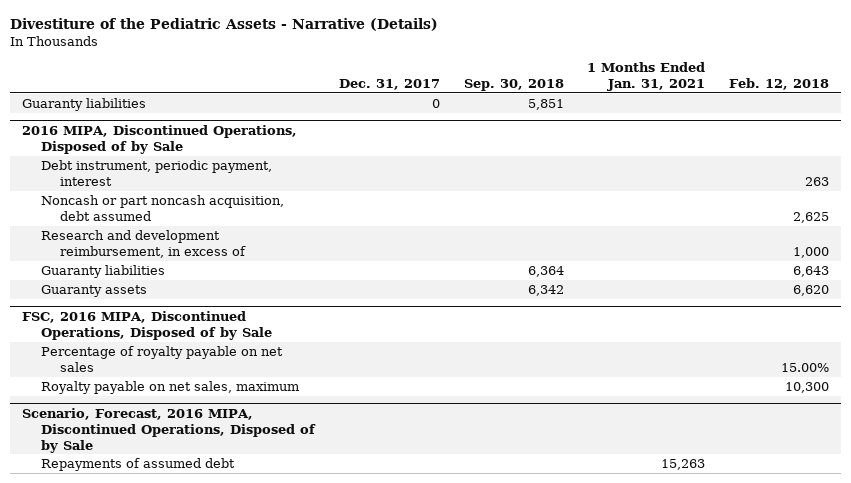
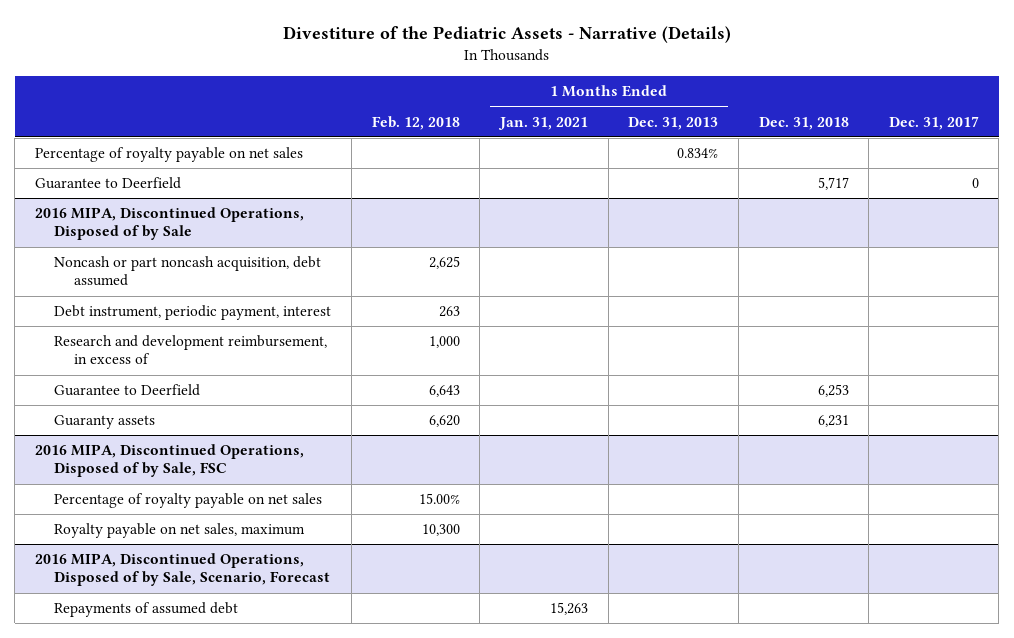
[463,79,564,92] Sep. 30, 2018 -> none
none -> [628,116,719,130] Dec. 31, 2013
none -> [758,116,849,130] Dec. 31, 2018
none -> [34,147,303,163] Percentage of royalty payable on net sales
[21,97,146,111] Guaranty liabilities -> [34,177,181,190] Guarantee to Deerfield
[41,159,273,186] Debt instrument, periodic payment, interest -> [54,305,332,321] Debt instrument, periodic payment, interest
[41,264,166,278] Guaranty liabilities -> [54,384,201,397] Guarantee to Deerfield
[21,310,273,340] FSC, 2016 MIPA, Discontinued Operations, Disposed of by Sale -> [34,444,304,478] 2016 MIPA, Discontinued Operations, Disposed of by Sale, FSC
[21,407,317,453] Scenario, Forecast, 2016 MIPA, Discontinued Operations, Disposed of by Sale -> [34,553,331,587] 2016 MIPA, Discontinued Operations, Disposed of by Sale, Scenario, Forecast

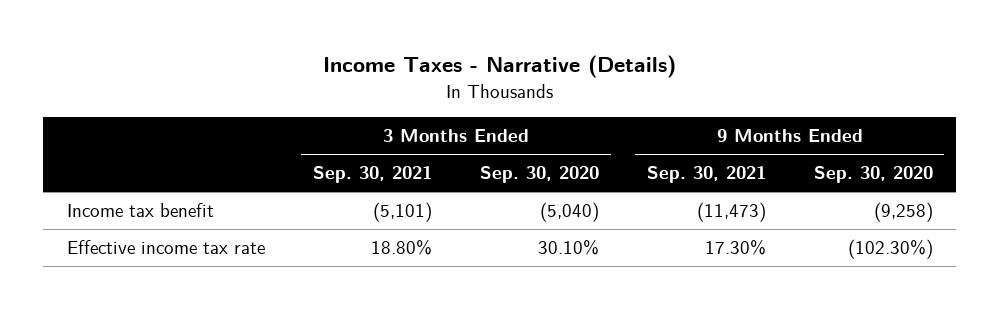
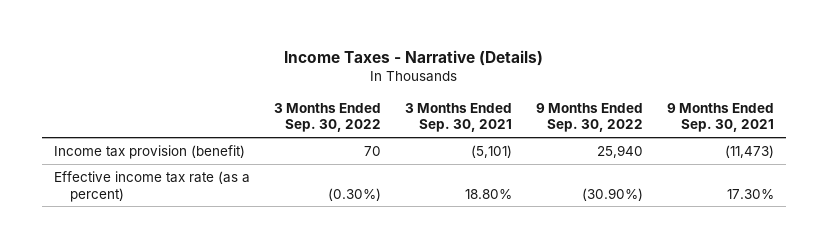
[479,166,599,184] Sep. 30, 2020 -> none
[813,166,933,184] Sep. 30, 2020 -> none
none -> [273,102,381,133] 3 Months Ended Sep. 30, 2022
none -> [535,102,643,133] 9 Months Ended Sep. 30, 2022
[66,203,214,218] Income tax benefit -> [53,144,245,159] Income tax provision (benefit)
[66,240,265,255] Effective income tax rate -> [53,170,250,202] Effective income tax rate (as a percent)

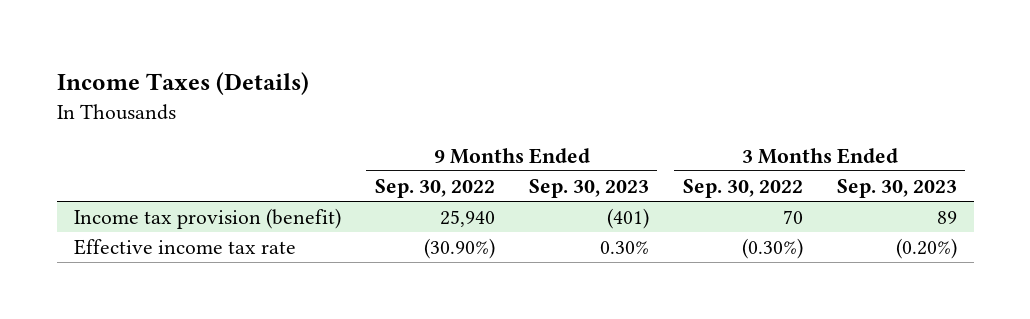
[283,49,543,66] Income Taxes - Narrative (Details) -> [56,72,309,96] Income Taxes (Details)
[404,102,512,133] 3 Months Ended Sep. 30, 2021 -> none
[666,102,774,133] 9 Months Ended Sep. 30, 2021 -> none
none -> [528,179,649,199] Sep. 30, 2023
none -> [836,179,957,199] Sep. 30, 2023
[53,170,250,202] Effective income tax rate (as a percent) -> [73,239,296,256] Effective income tax rate

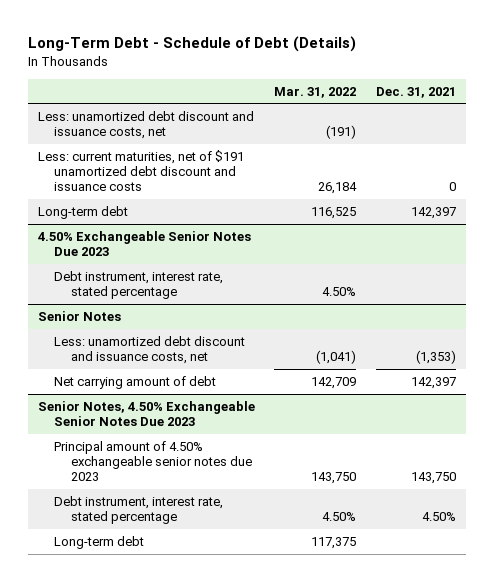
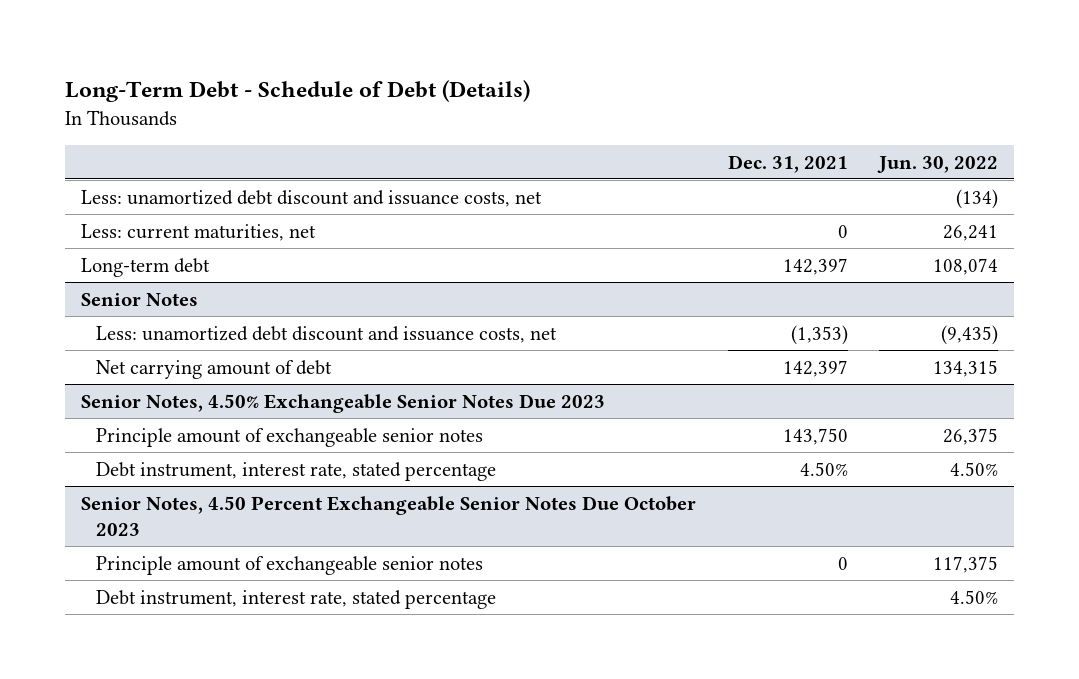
[274,86,357,98] Mar. 31, 2022 -> none
none -> [877,155,999,173] Jun. 30, 2022
[37,149,244,192] Less: current maturities, net of $191 unamortized debt discount and issuance costs -> [80,223,316,241] Less: current maturities, net
[37,230,251,257] 4.50% Exchangeable Senior Notes Due 2023 -> none
[54,270,224,300] Debt instrument, interest rate, stated percentage -> none
[54,440,252,482] Principal amount of 4.50% exchangeable senior notes due 2023 -> [95,427,483,447] Principle amount of exchangeable senior notes
[54,535,145,549] Long-term debt -> none
none -> [80,495,696,536] Senior Notes, 4.50 Percent Exchangeable Senior Notes Due October 2023
none -> [95,555,483,575] Principle amount of exchangeable senior notes
none -> [95,589,496,609] Debt instrument, interest rate, stated percentage

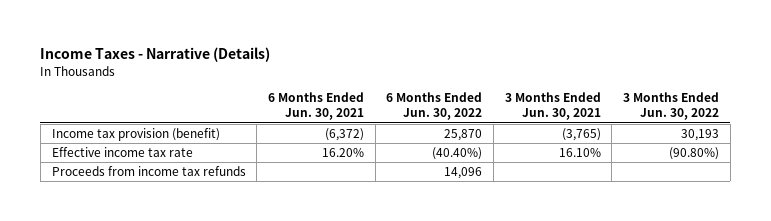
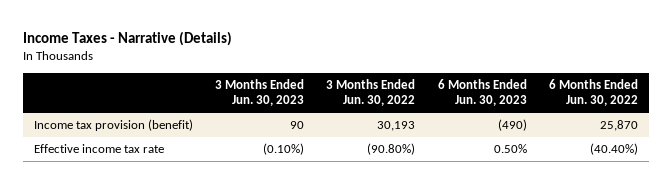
[267,91,364,121] 6 Months Ended Jun. 30, 2021 -> none
[504,91,601,121] 3 Months Ended Jun. 30, 2021 -> none
none -> [215,78,305,107] 3 Months Ended Jun. 30, 2023
none -> [437,78,527,107] 6 Months Ended Jun. 30, 2023
[51,166,246,177] Proceeds from income tax refunds -> none

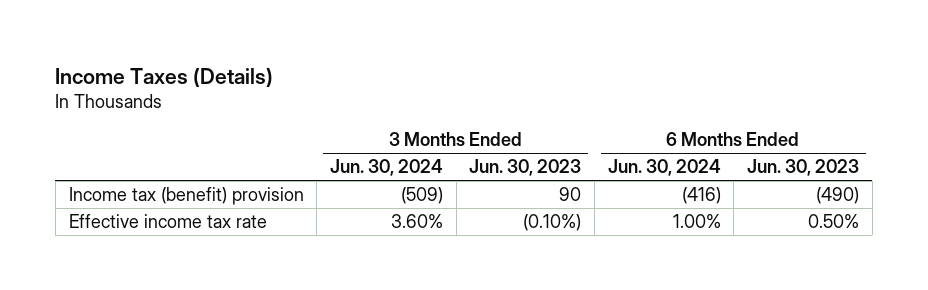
[22,30,232,46] Income Taxes - Narrative (Details) -> [55,66,274,87] Income Taxes (Details)
[326,78,416,107] 3 Months Ended Jun. 30, 2022 -> none
[548,78,638,107] 6 Months Ended Jun. 30, 2022 -> none
none -> [329,159,443,177] Jun. 30, 2024
none -> [607,159,721,177] Jun. 30, 2024
[33,118,193,131] Income tax provision (benefit) -> [68,187,304,206] Income tax (benefit) provision

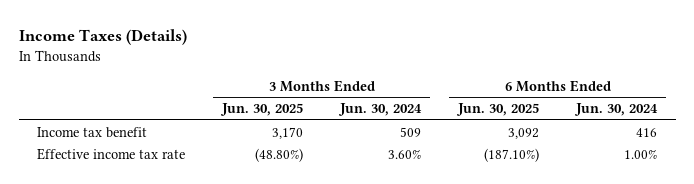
[469,159,582,177] Jun. 30, 2023 -> none
[747,159,860,177] Jun. 30, 2023 -> none
none -> [220,103,304,117] Jun. 30, 2025
none -> [456,103,540,117] Jun. 30, 2025
[68,187,304,206] Income tax (benefit) provision -> [37,126,148,138] Income tax benefit
[400,187,443,205] (509) -> [400,126,422,137] 509
[681,187,721,205] (416) -> [636,127,658,137] 416

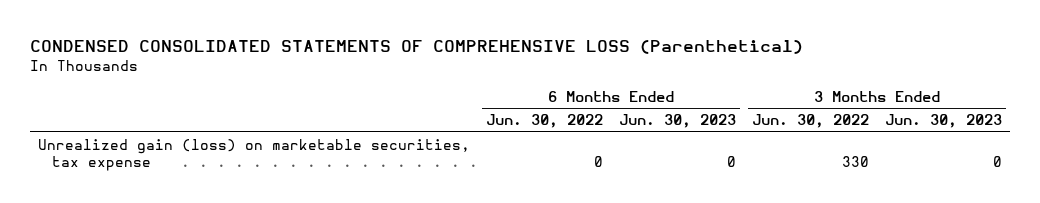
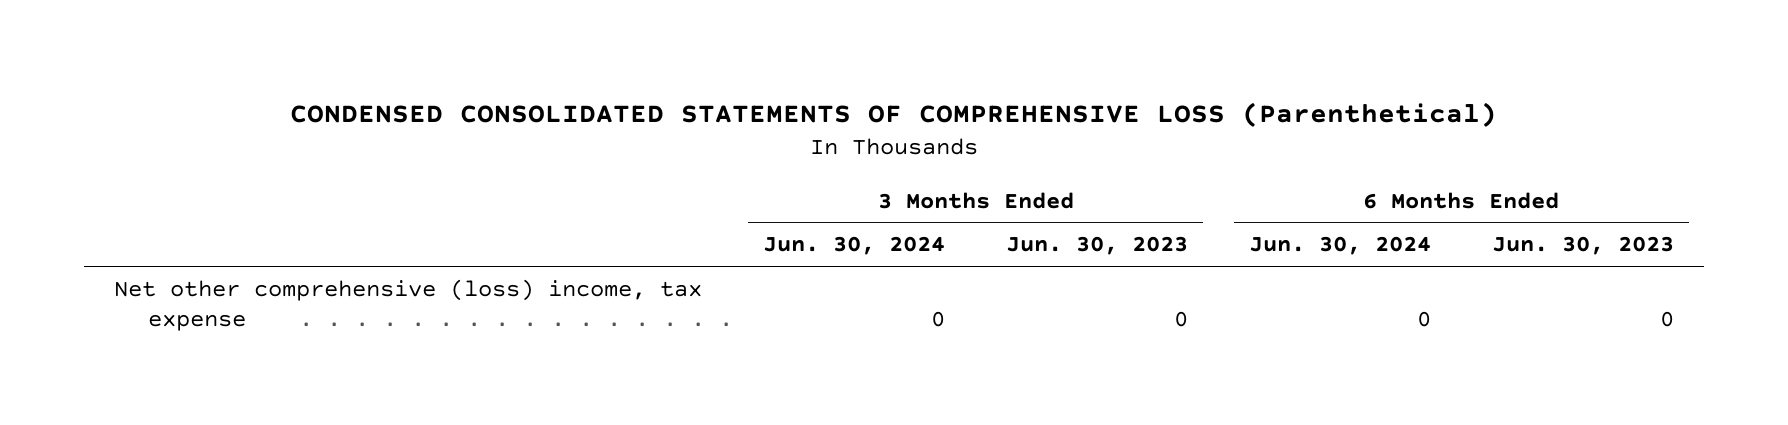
[486,114,604,129] Jun. 30, 2022 -> none
[751,114,869,129] Jun. 30, 2022 -> none
none -> [763,236,946,256] Jun. 30, 2024
none -> [1249,236,1432,256] Jun. 30, 2024
[38,139,471,172] Unrealized gain (loss) on marketable securities, tax expense -> [114,279,703,332] Net other comprehensive (loss) income, tax expense

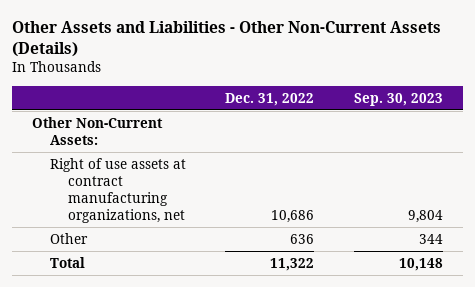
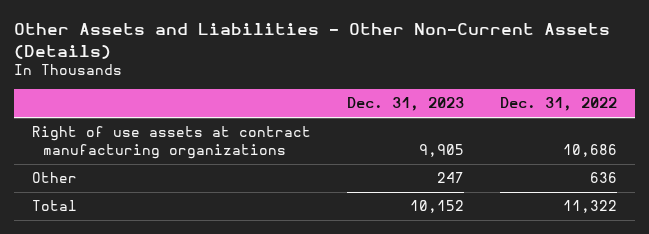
[353,92,443,106] Sep. 30, 2023 -> none
none -> [346,97,464,112] Dec. 31, 2023
[31,116,163,145] Other Non-Current Assets: -> none
[49,157,186,224] Right of use assets at contract manufacturing organizations, net -> [31,126,311,160] Right of use assets at contract manufacturing organizations

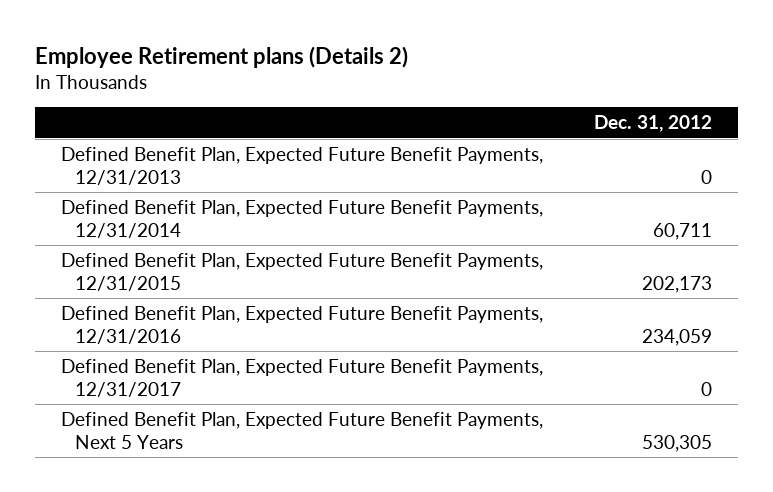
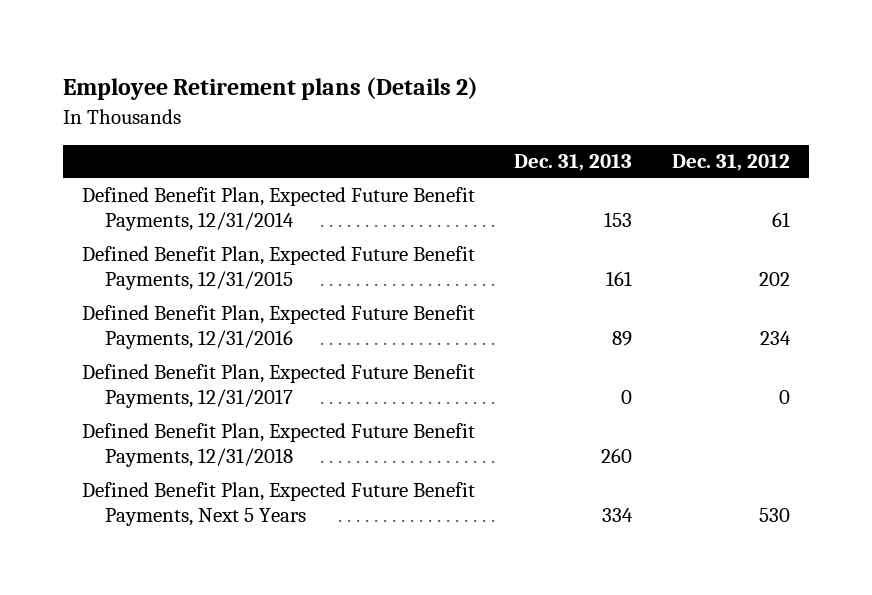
none -> [514,154,633,172] Dec. 31, 2013
[60,305,543,344] Defined Benefit Plan, Expected Future Benefit Payments, 12/31/2016 -> none
[60,146,543,185] Defined Benefit Plan, Expected Future Benefit Payments, 12/31/2013 -> [82,186,476,232] Defined Benefit Plan, Expected Future Benefit Payments, 12/31/2014
[701,169,713,184] 0 -> [771,212,790,228] 61
[60,199,543,238] Defined Benefit Plan, Expected Future Benefit Payments, 12/31/2014 -> [82,245,476,291] Defined Benefit Plan, Expected Future Benefit Payments, 12/31/2015
[653,222,713,240] 60,711 -> [758,272,790,287] 202
[60,252,543,291] Defined Benefit Plan, Expected Future Benefit Payments, 12/31/2015 -> [82,304,476,350] Defined Benefit Plan, Expected Future Benefit Payments, 12/31/2016
[642,275,713,293] 202,173 -> [759,331,791,346] 234
none -> [82,422,476,468] Defined Benefit Plan, Expected Future Benefit Payments, 12/31/2018
[642,434,713,452] 530,305 -> [758,508,790,523] 530

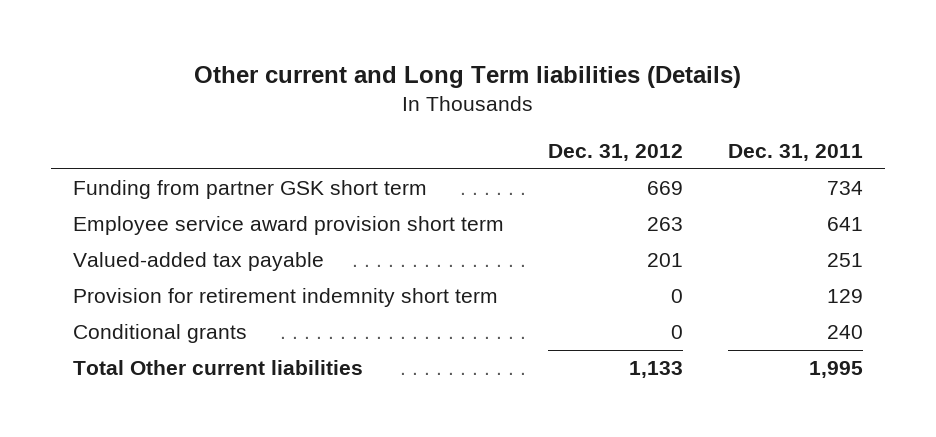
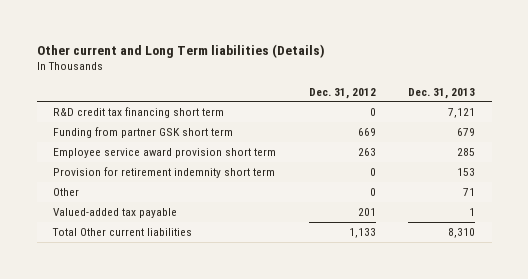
[727,143,863,161] Dec. 31, 2011 -> none
none -> [408,87,476,99] Dec. 31, 2013
none -> [53,106,225,118] R&D credit tax financing short term
[73,324,248,344] Conditional grants -> none
none -> [53,187,80,196] Other
[73,252,325,272] Valued-added tax payable -> [53,207,178,218] Valued-added tax payable

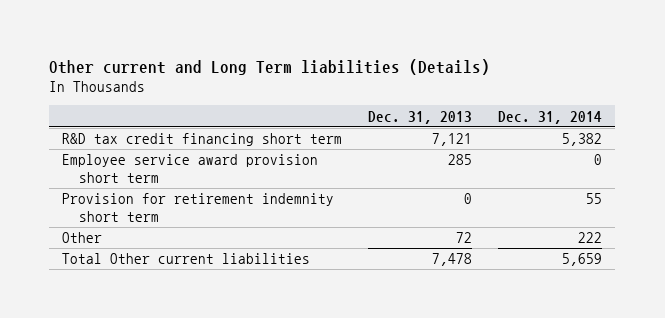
[308,87,376,99] Dec. 31, 2012 -> none
none -> [498,110,603,124] Dec. 31, 2014
[53,126,234,138] Funding from partner GSK short term -> none
[53,106,225,118] R&D credit tax financing short term -> [62,133,343,147] R&D tax credit financing short term
[53,207,178,218] Valued-added tax payable -> none
[457,167,476,176] 153 -> [464,193,473,205] 0
[463,187,476,196] 71 -> [456,232,473,244] 72
[448,227,476,238] 8,310 -> [432,253,473,267] 7,478

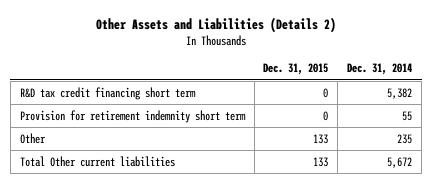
[49,58,491,75] Other current and Long Term liabilities (Details) -> [95,16,336,33] Other Assets and Liabilities (Details 2)
[368,110,473,124] Dec. 31, 2013 -> none
none -> [263,63,329,76] Dec. 31, 2015
[62,154,319,184] Employee service award provision short term -> none
[578,232,603,244] 222 -> [397,133,413,144] 235
[562,253,603,267] 5,659 -> [387,156,413,168] 5,672

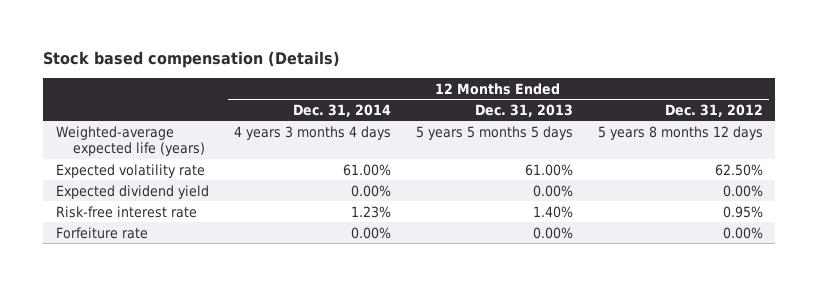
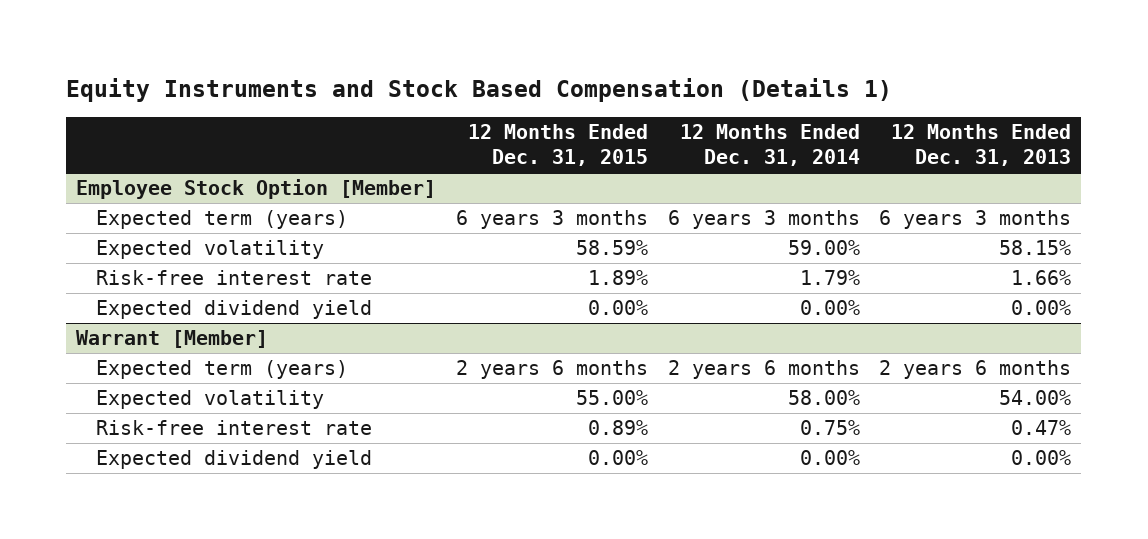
[43,51,341,69] Stock based compensation (Details) -> [66,77,893,102] Equity Instruments and Stock Based Compensation (Details 1)
[664,103,763,117] Dec. 31, 2012 -> none
none -> [467,123,648,167] 12 Months Ended Dec. 31, 2015
none -> [76,179,437,200] Employee Stock Option [Member]
[55,125,205,157] Weighted-average expected life (years) -> [96,210,349,230] Expected term (years)
[233,125,391,140] 4 years 3 months 4 days -> [667,210,860,230] 6 years 3 months
[415,125,573,140] 5 years 5 months 5 days -> [879,210,1072,230] 6 years 3 months
[55,163,205,178] Expected volatility rate -> [96,240,325,260] Expected volatility
[342,163,391,176] 61.00% -> [787,240,860,256] 59.00%
[524,163,573,176] 61.00% -> [999,240,1072,256] 58.15%
none -> [96,270,373,286] Risk-free interest rate
[55,226,148,239] Forfeiture rate -> none
none -> [76,330,269,349] Warrant [Member]
none -> [96,360,349,380] Expected term (years)
none -> [96,390,325,410] Expected volatility
[350,205,391,218] 1.23% -> [799,420,860,436] 0.75%
[532,205,573,218] 1.40% -> [1011,420,1072,436] 0.47%
none -> [96,450,373,470] Expected dividend yield

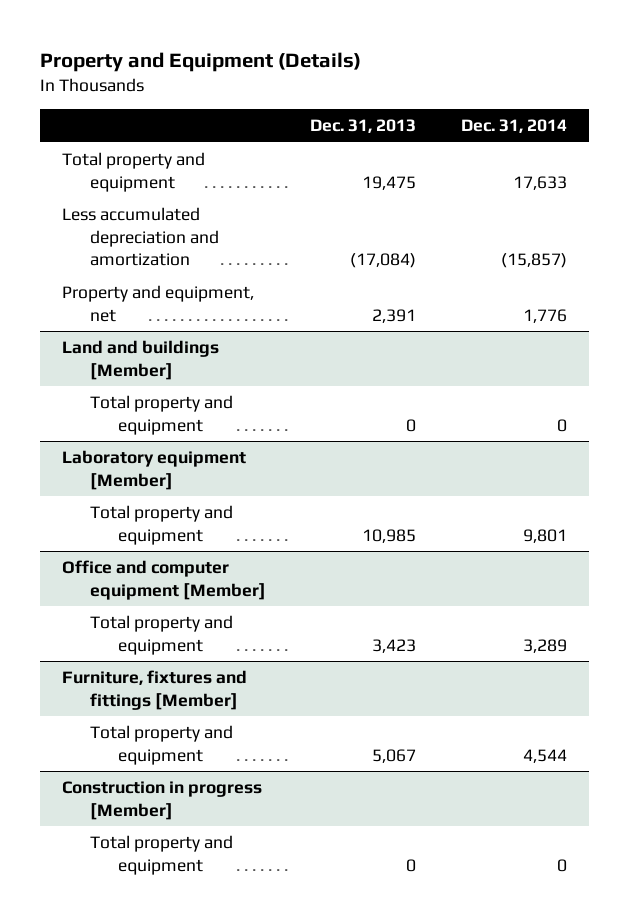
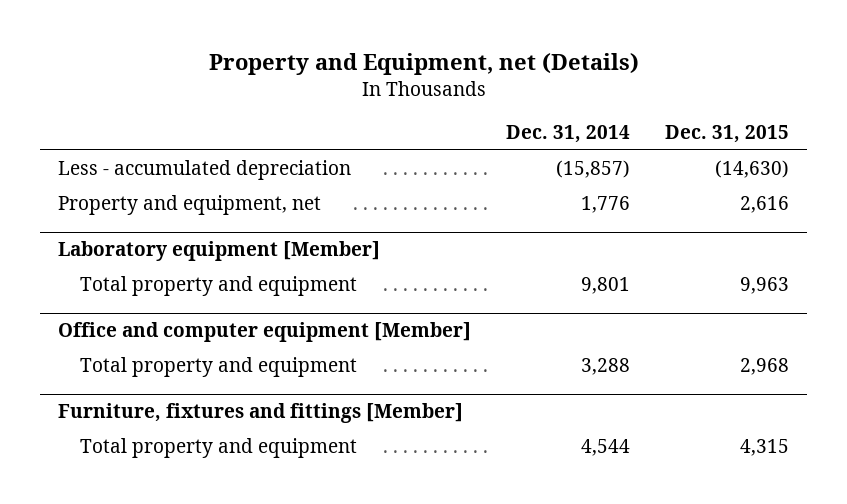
[39,52,361,73] Property and Equipment (Details) -> [208,52,639,75] Property and Equipment, net (Details)
[310,119,417,134] Dec. 31, 2013 -> none
none -> [665,124,790,143] Dec. 31, 2015
[62,152,206,192] Total property and equipment -> none
[62,207,219,267] Less accumulated depreciation and amortization -> [57,160,351,181] Less - accumulated depreciation
[62,340,220,380] Land and buildings [Member] -> none
[89,395,233,435] Total property and equipment -> none
[522,638,567,653] 3,289 -> [581,358,631,376] 3,288
[62,781,263,820] Construction in progress [Member] -> none
[89,835,233,875] Total property and equipment -> none

